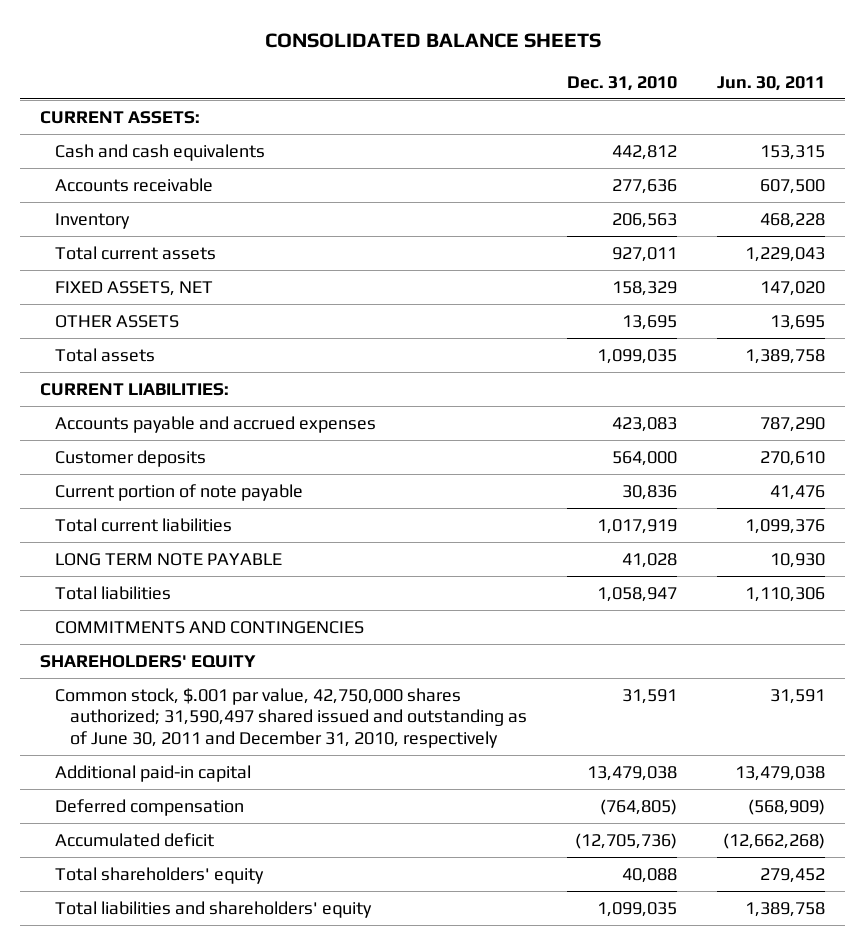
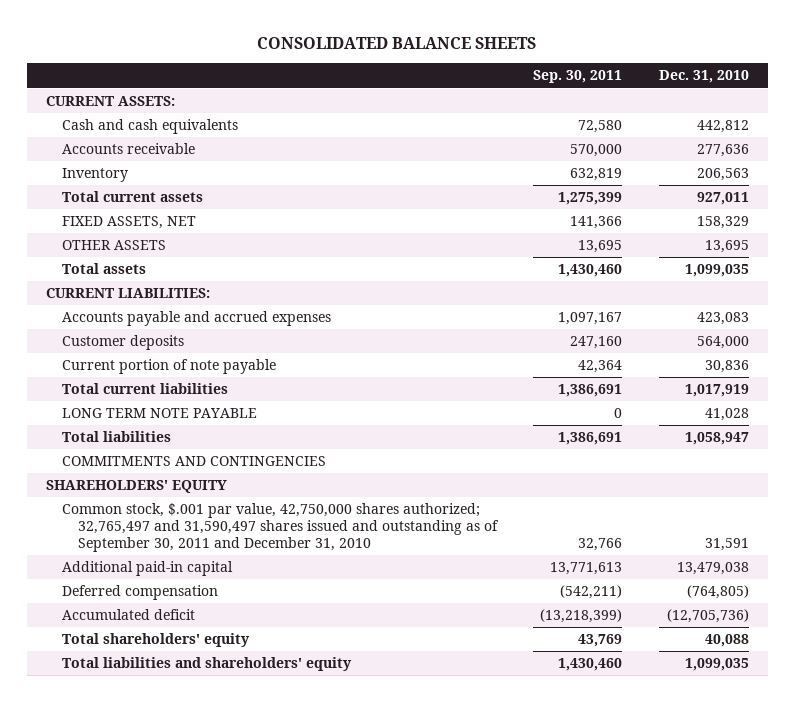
[717,75,826,91] Jun. 30, 2011 -> none
none -> [533,70,623,84] Sep. 30, 2011
[54,687,528,748] Common stock, $.001 par value, 42,750,000 shares authorized; 31,590,497 shared issued and outstanding as of June 30, 2011 and December 31, 2010, respectively -> [61,503,499,552] Common stock, $.001 par value, 42,750,000 shares authorized; 32,765,497 and 31,590,497 shares issued and outstanding as of September 30, 2011 and December 31, 2010

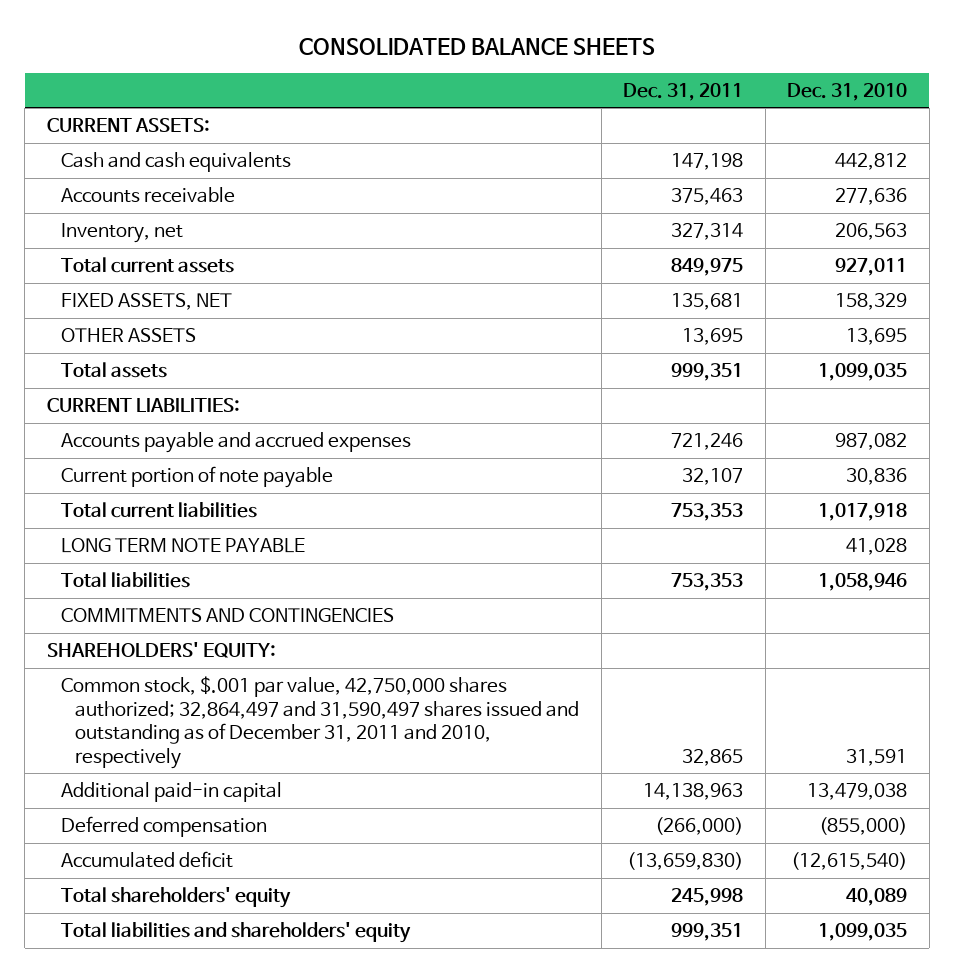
[533,70,623,84] Sep. 30, 2011 -> none
none -> [623,82,744,101] Dec. 31, 2011
[61,168,128,183] Inventory -> [60,223,183,244] Inventory, net
[61,335,184,351] Customer deposits -> none
[697,312,750,326] 423,083 -> [835,433,908,451] 987,082
[685,384,750,398] 1,017,919 -> [818,503,908,522] 1,017,918
[685,432,750,446] 1,058,947 -> [818,573,908,592] 1,058,946
[45,480,227,494] SHAREHOLDERS' EQUITY -> [46,642,276,659] SHAREHOLDERS' EQUITY:
[61,503,499,552] Common stock, $.001 par value, 42,750,000 shares authorized; 32,765,497 and 31,590,497 shares issued and outstanding as of September 30, 2011 and December 31, 2010 -> [60,676,579,769] Common stock, $.001 par value, 42,750,000 shares authorized; 32,864,497 and 31,590,497 shares issued and outstanding as of December 31, 2011 and 2010, respectively
[687,585,750,600] (764,805) -> [819,817,908,836] (855,000)
[667,609,750,624] (12,705,736) -> [791,852,908,871] (12,615,540)
[705,634,750,648] 40,088 -> [846,888,908,907] 40,089

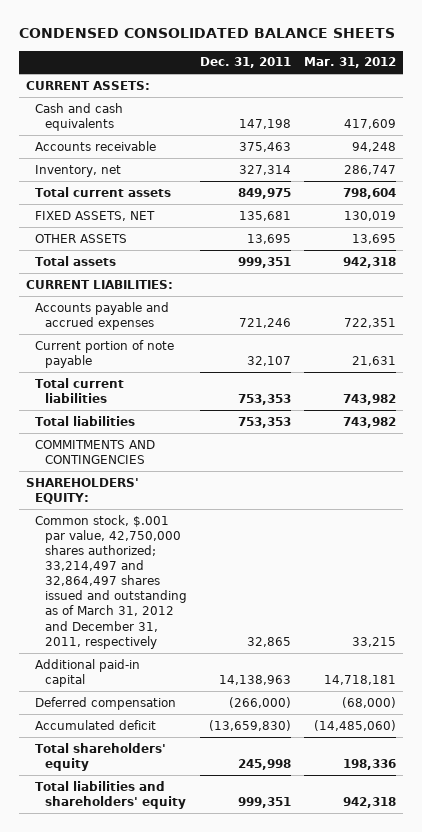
[299,37,656,55] CONSOLIDATED BALANCE SHEETS -> [19,28,396,39] CONDENSED CONSOLIDATED BALANCE SHEETS
[787,82,908,101] Dec. 31, 2010 -> none
none -> [304,57,397,69] Mar. 31, 2012
[60,538,305,554] LONG TERM NOTE PAYABLE -> none
[60,676,579,769] Common stock, $.001 par value, 42,750,000 shares authorized; 32,864,497 and 31,590,497 shares issued and outstanding as of December 31, 2011 and 2010, respectively -> [35,514,187,649] Common stock, $.001 par value, 42,750,000 shares authorized; 33,214,497 and 32,864,497 shares issued and outstanding as of March 31, 2012 and December 31, 2011, respectively

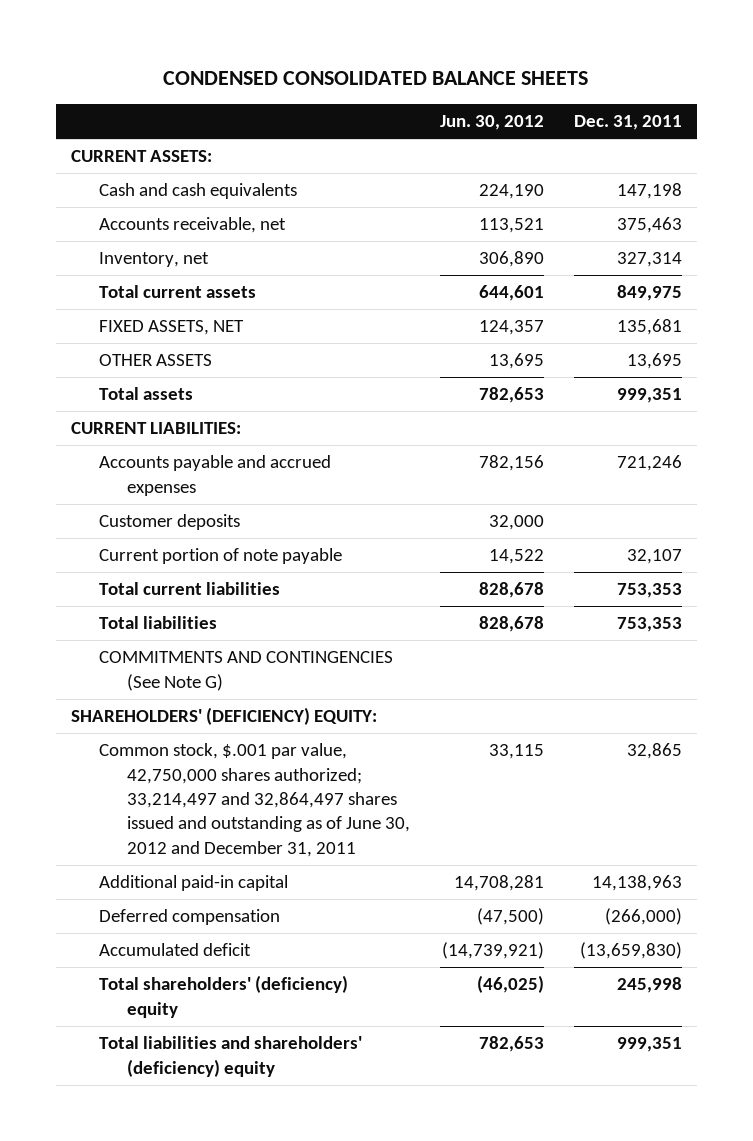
[304,57,397,69] Mar. 31, 2012 -> none
none -> [440,115,545,131] Jun. 30, 2012
[35,140,157,151] Accounts receivable -> [99,217,287,234] Accounts receivable, net
none -> [99,514,241,531] Customer deposits
[35,439,156,464] COMMITMENTS AND CONTINGENCIES -> [99,651,394,691] COMMITMENTS AND CONTINGENCIES (See Note G)
[25,477,139,504] SHAREHOLDERS' EQUITY: -> [70,707,377,726] SHAREHOLDERS' (DEFICIENCY) EQUITY:
[35,514,187,649] Common stock, $.001 par value, 42,750,000 shares authorized; 33,214,497 and 32,864,497 shares issued and outstanding as of March 31, 2012 and December 31, 2011, respectively -> [99,743,411,857] Common stock, $.001 par value, 42,750,000 shares authorized; 33,214,497 and 32,864,497 shares issued and outstanding as of June 30, 2012 and December 31, 2011
[35,742,167,771] Total shareholders' equity -> [99,975,349,1018] Total shareholders' (deficiency) equity
[35,780,186,809] Total liabilities and shareholders' equity -> [99,1036,363,1077] Total liabilities and shareholders' (deficiency) equity

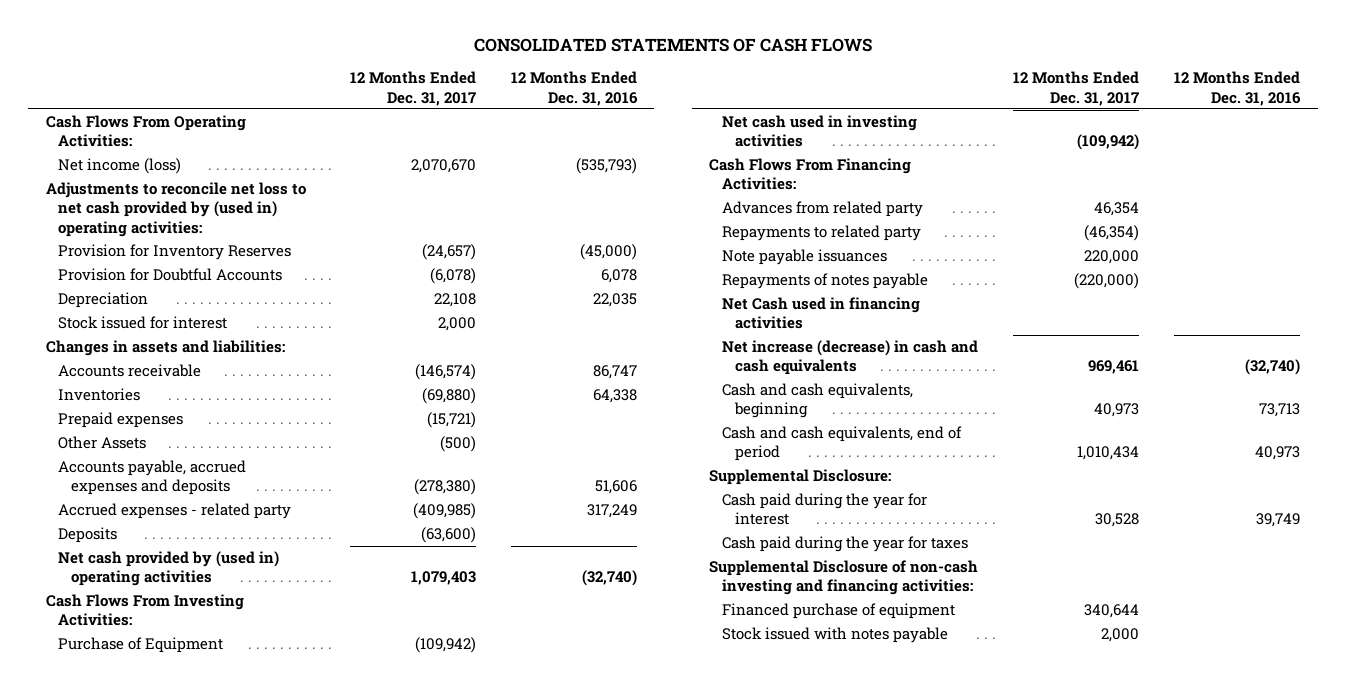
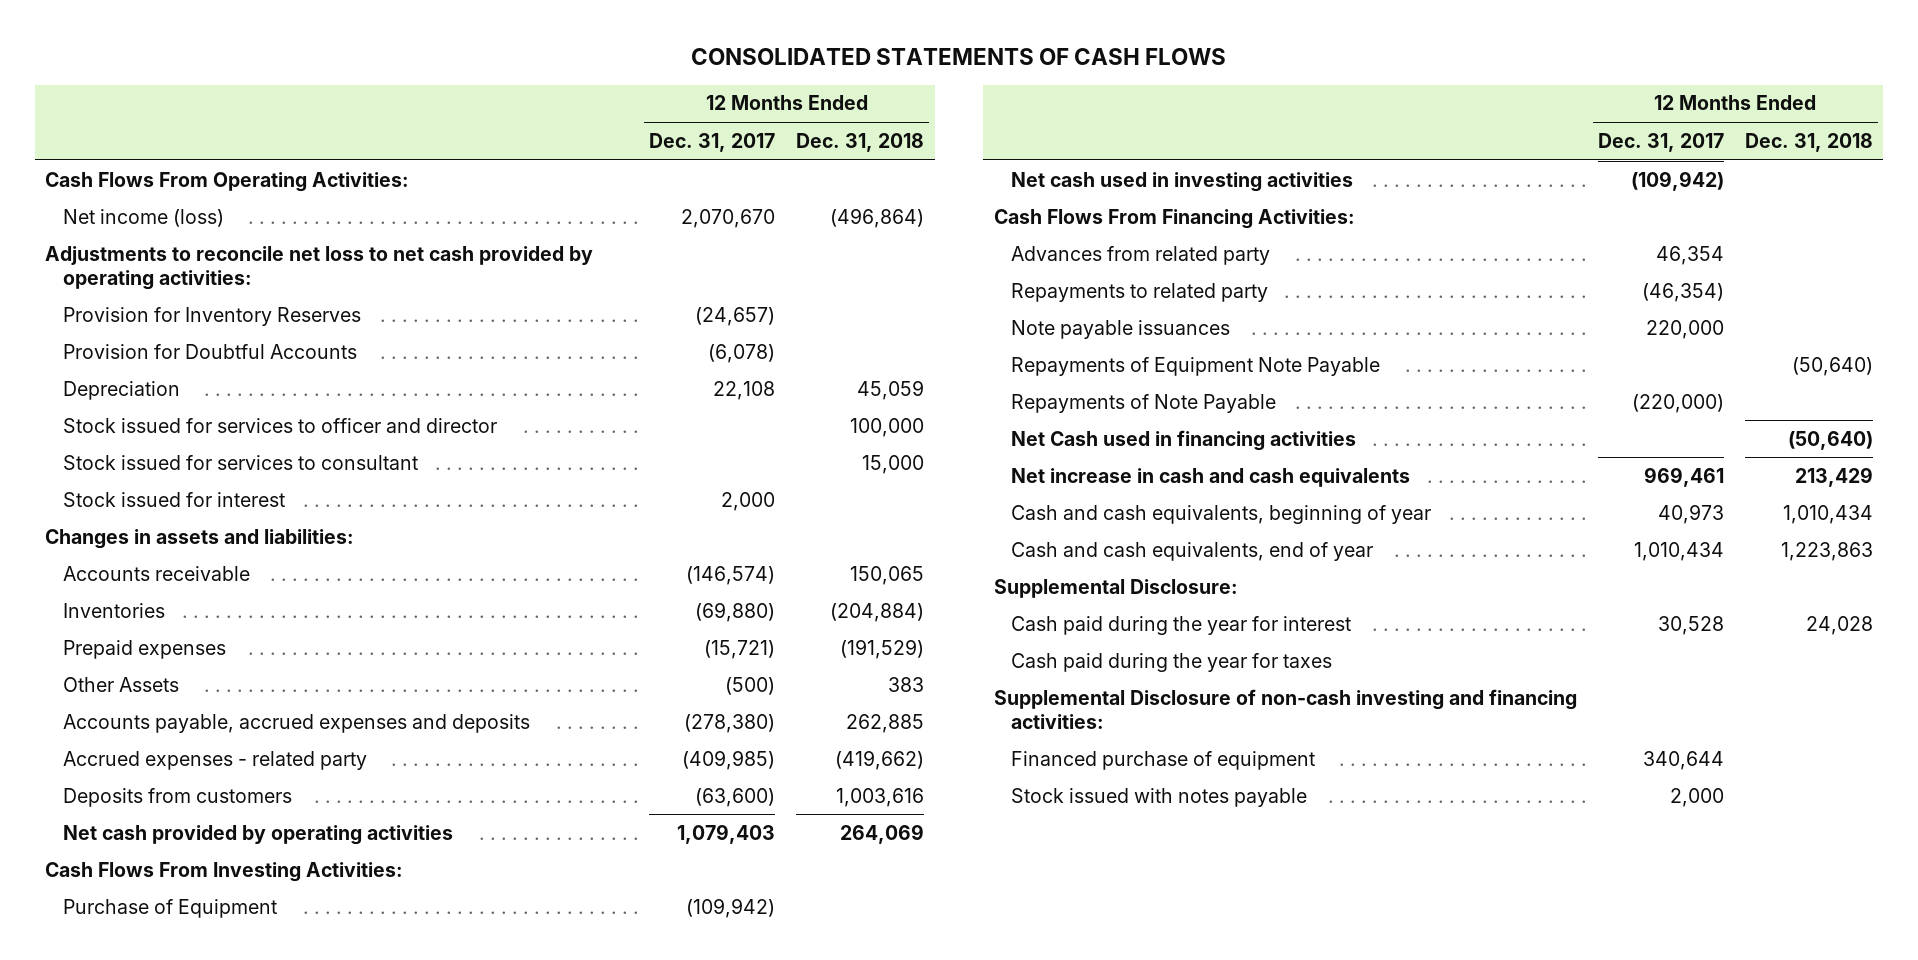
[510,71,638,106] 12 Months Ended Dec. 31, 2016 -> none
none -> [796,132,925,152] Dec. 31, 2018
[45,182,306,237] Adjustments to reconcile net loss to net cash provided by (used in) operating activities: -> [45,245,594,290] Adjustments to reconcile net loss to net cash provided by operating activities:
none -> [62,417,497,433] Stock issued for services to officer and director
none -> [62,454,418,470] Stock issued for services to consultant
[58,527,118,544] Deposits -> [62,787,292,807] Deposits from customers
[58,551,280,587] Net cash provided by (used in) operating activities -> [62,824,453,845] Net cash provided by operating activities
none -> [1011,356,1381,376] Repayments of Equipment Note Payable
[722,273,929,290] Repayments of notes payable -> [1011,393,1277,413] Repayments of Note Payable
[722,340,979,376] Net increase (decrease) in cash and cash equivalents -> [1011,467,1411,487] Net increase in cash and cash equivalents
[722,383,914,419] Cash and cash equivalents, beginning -> [1011,504,1432,524] Cash and cash equivalents, beginning of year
[722,426,963,462] Cash and cash equivalents, end of period -> [1011,541,1374,561] Cash and cash equivalents, end of year

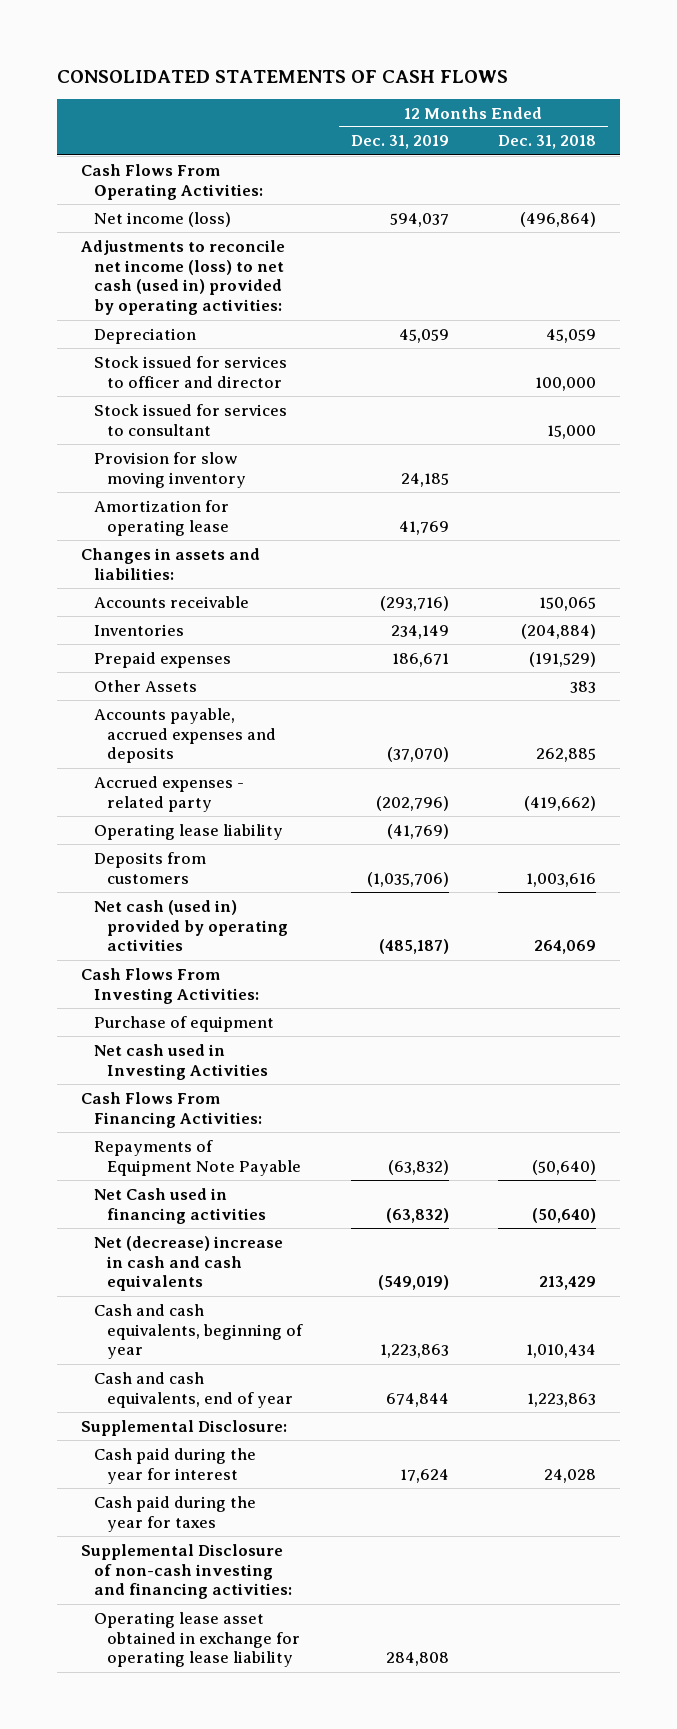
[649,132,776,152] Dec. 31, 2017 -> none
none -> [350,135,449,150] Dec. 31, 2019
[62,306,361,326] Provision for Inventory Reserves -> none
[62,343,357,359] Provision for Doubtful Accounts -> none
[45,245,594,290] Adjustments to reconcile net loss to net cash provided by operating activities: -> [81,239,286,316] Adjustments to reconcile net income (loss) to net cash (used in) provided by operating activities:
[62,491,285,507] Stock issued for interest -> none
none -> [94,451,247,488] Provision for slow moving inventory
none -> [94,499,230,536] Amortization for operating lease
none -> [94,823,284,840] Operating lease liability
[62,824,453,845] Net cash provided by operating activities -> [94,899,289,952] Net cash (used in) provided by operating activities
[62,898,277,918] Purchase of Equipment -> [94,1015,275,1032] Purchase of equipment
[1011,171,1354,192] Net cash used in investing activities -> [94,1043,269,1080] Net cash used in Investing Activities
[1011,245,1271,265] Advances from related party -> none
[1011,282,1269,302] Repayments to related party -> none
[1011,319,1231,339] Note payable issuances -> none
[1011,393,1277,413] Repayments of Note Payable -> none
[1011,467,1411,487] Net increase in cash and cash equivalents -> [94,1235,284,1292] Net (decrease) increase in cash and cash equivalents
[1011,750,1316,770] Financed purchase of equipment -> none
[1011,787,1308,807] Stock issued with notes payable -> none
none -> [94,1611,301,1668] Operating lease asset obtained in exchange for operating lease liability

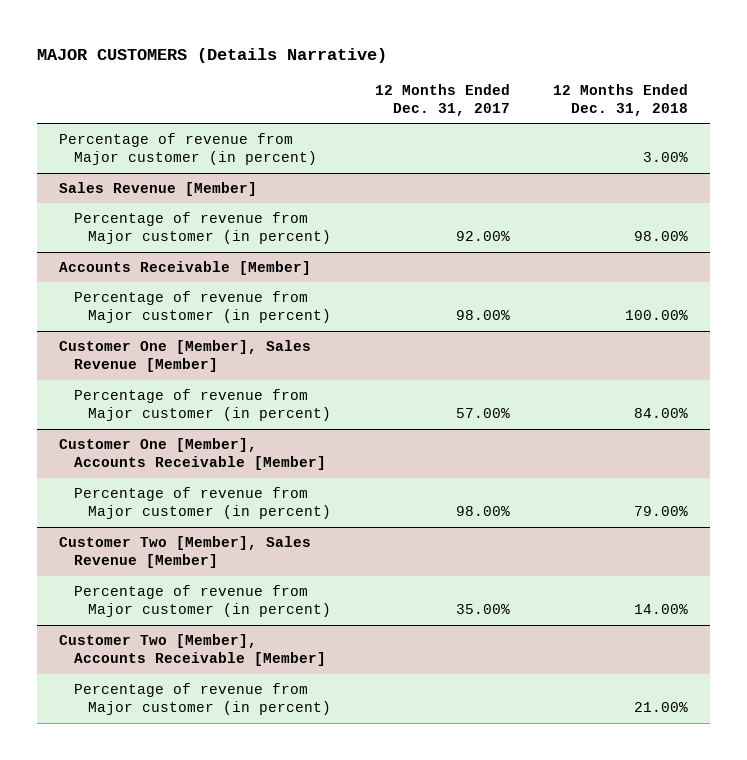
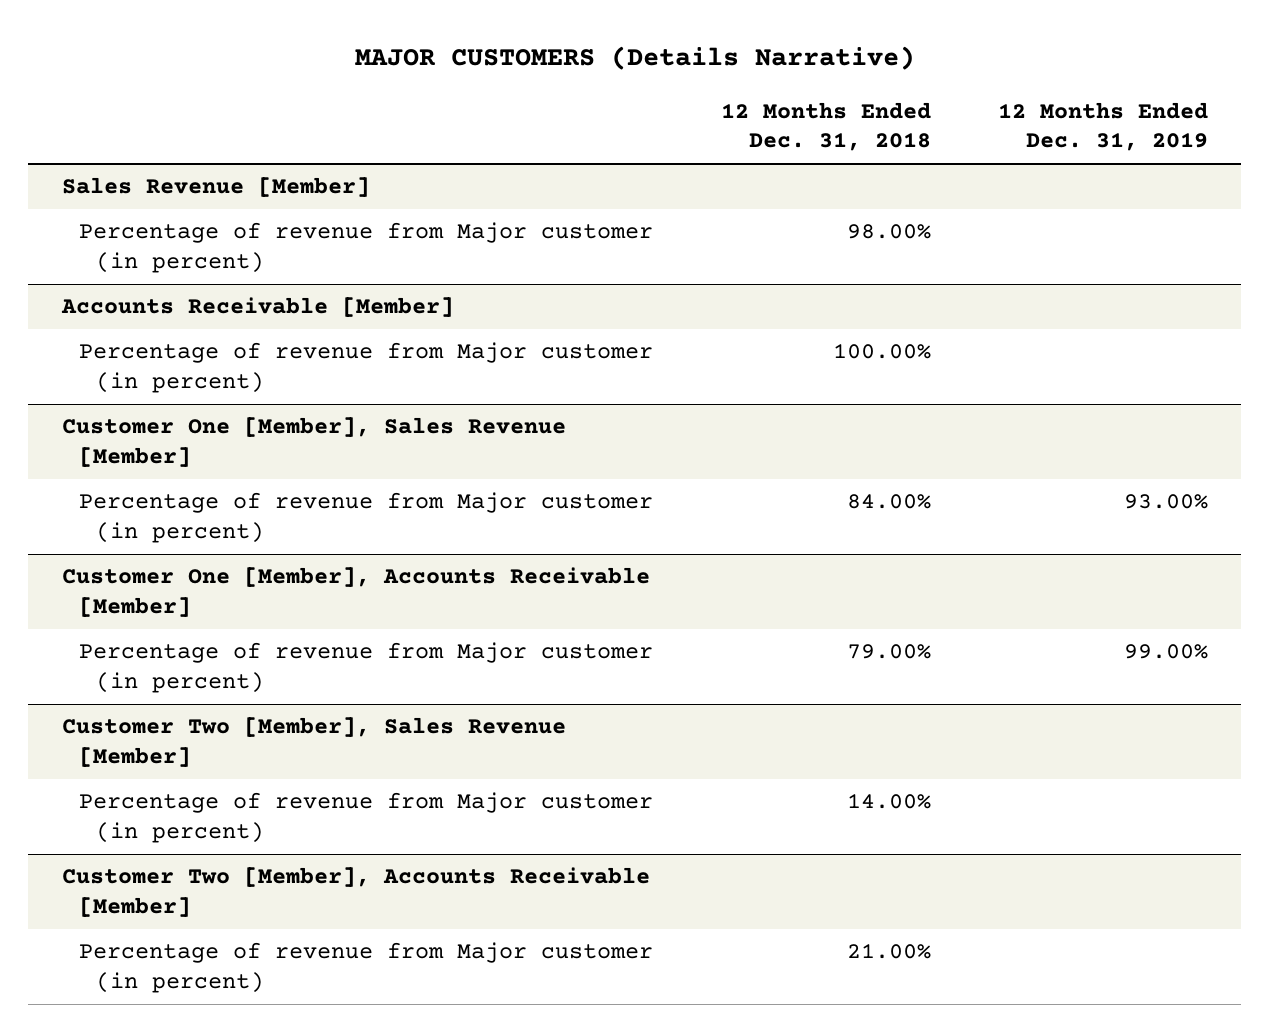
[374,83,510,117] 12 Months Ended Dec. 31, 2017 -> none
none -> [997,101,1208,152] 12 Months Ended Dec. 31, 2019
[59,132,317,166] Percentage of revenue from Major customer (in percent) -> none

